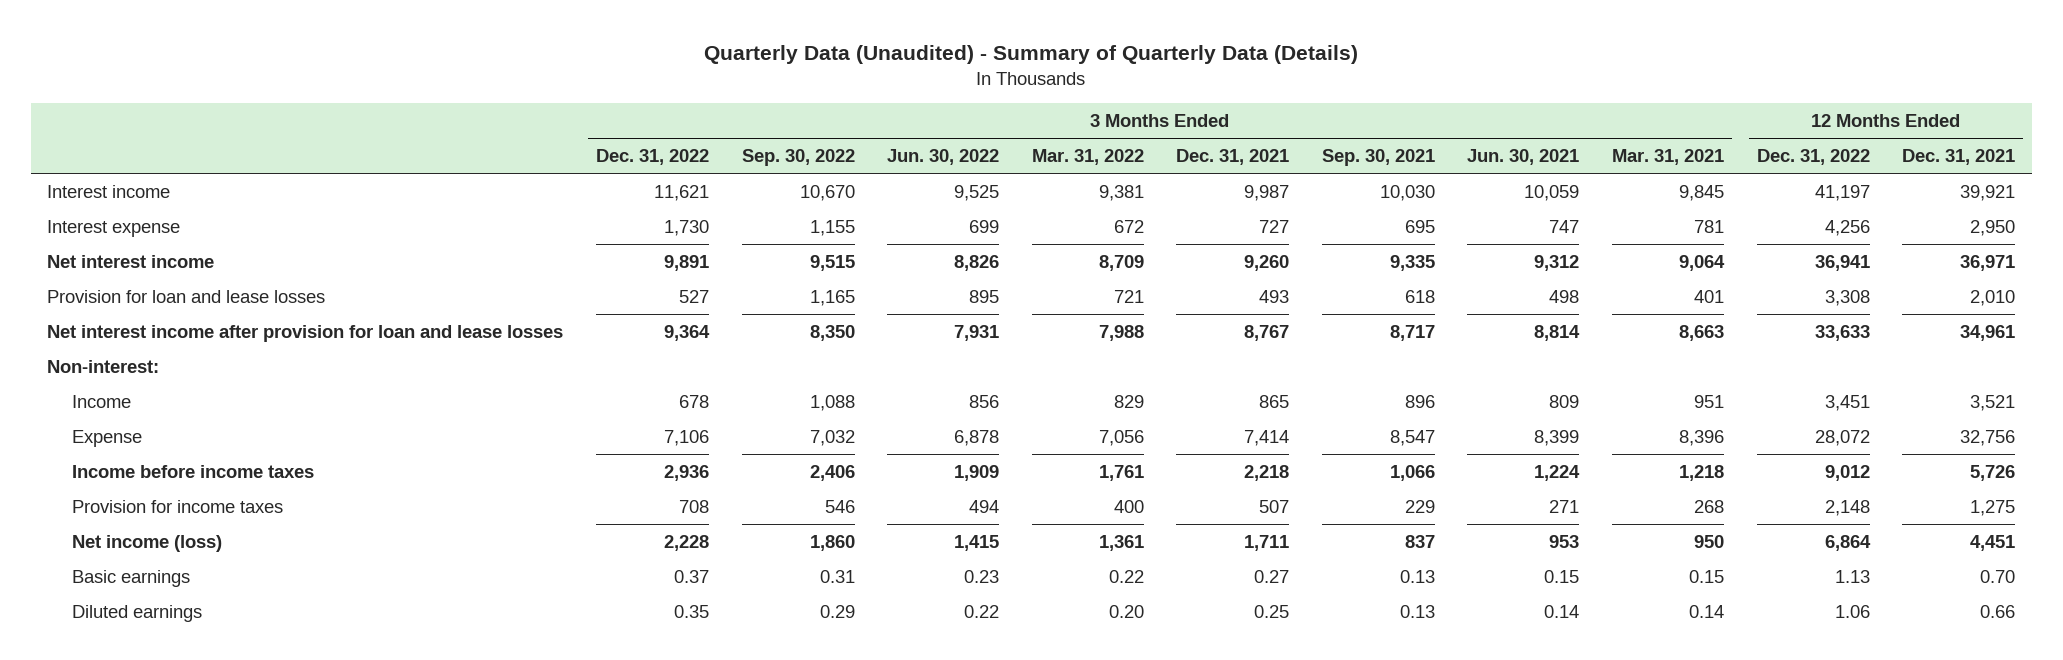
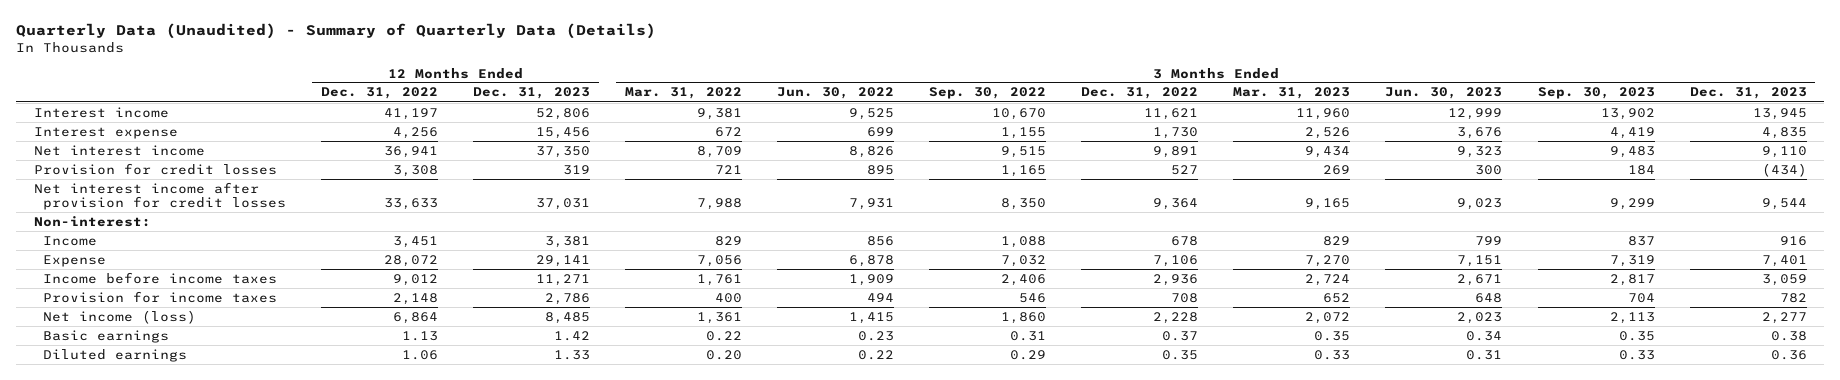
[1176,148,1290,165] Dec. 31, 2021 -> none
[1321,148,1435,166] Sep. 30, 2021 -> none
[1467,148,1580,165] Jun. 30, 2021 -> none
[1612,148,1725,165] Mar. 31, 2021 -> none
[1902,148,2016,165] Dec. 31, 2021 -> none
none -> [473,87,591,100] Dec. 31, 2023
none -> [1233,87,1351,100] Mar. 31, 2023
none -> [1385,87,1503,100] Jun. 30, 2023
none -> [1537,87,1655,100] Sep. 30, 2023
none -> [1689,87,1807,100] Dec. 31, 2023
[47,289,326,303] Provision for loan and lease losses -> [33,162,277,175] Provision for credit losses
[47,324,564,342] Net interest income after provision for loan and lease losses -> [33,181,287,210] Net interest income after provision for credit losses

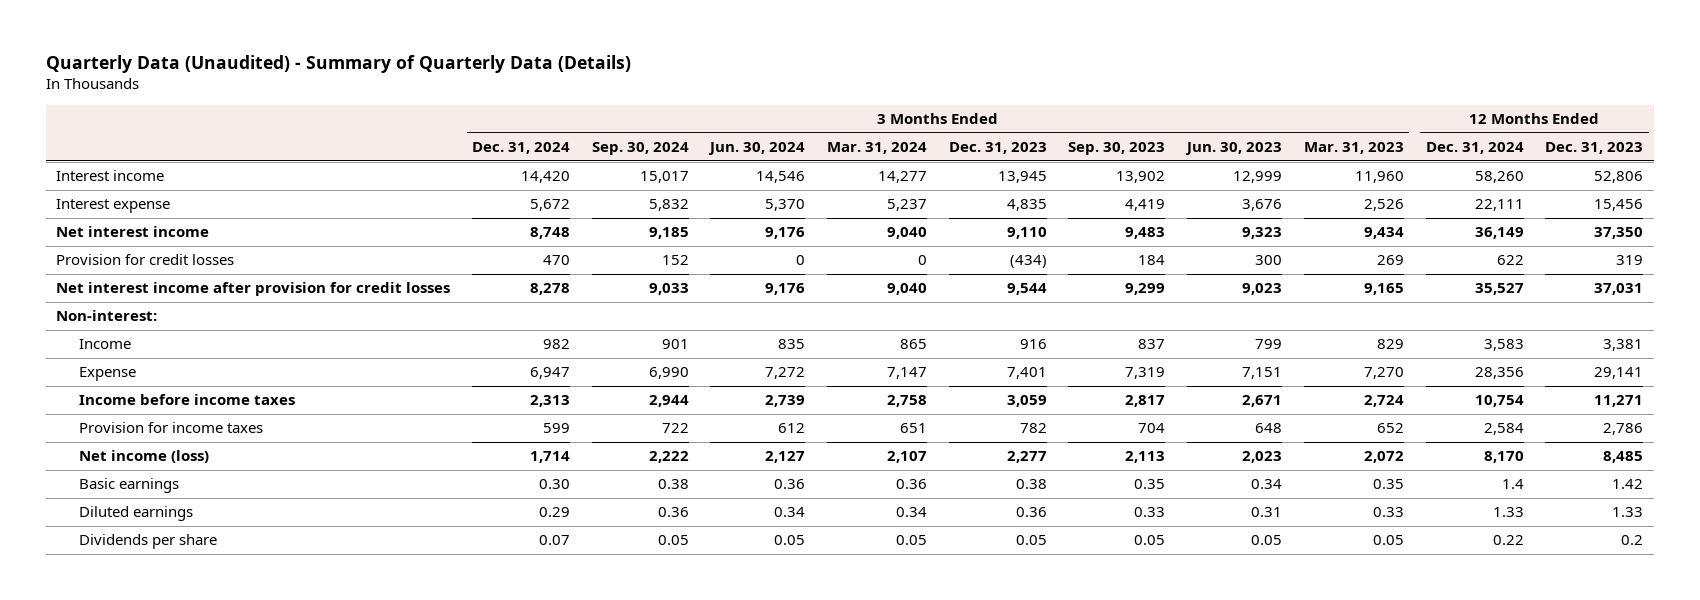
[321,87,439,100] Dec. 31, 2022 -> none
[625,87,743,100] Mar. 31, 2022 -> none
[777,87,895,100] Jun. 30, 2022 -> none
[929,87,1047,100] Sep. 30, 2022 -> none
[1081,87,1199,100] Dec. 31, 2022 -> none
none -> [472,142,571,155] Dec. 31, 2024
none -> [591,142,689,156] Sep. 30, 2024
none -> [708,142,806,156] Jun. 30, 2024
none -> [827,142,928,155] Mar. 31, 2024
none -> [1425,142,1524,155] Dec. 31, 2024
none -> [79,534,218,550] Dividends per share

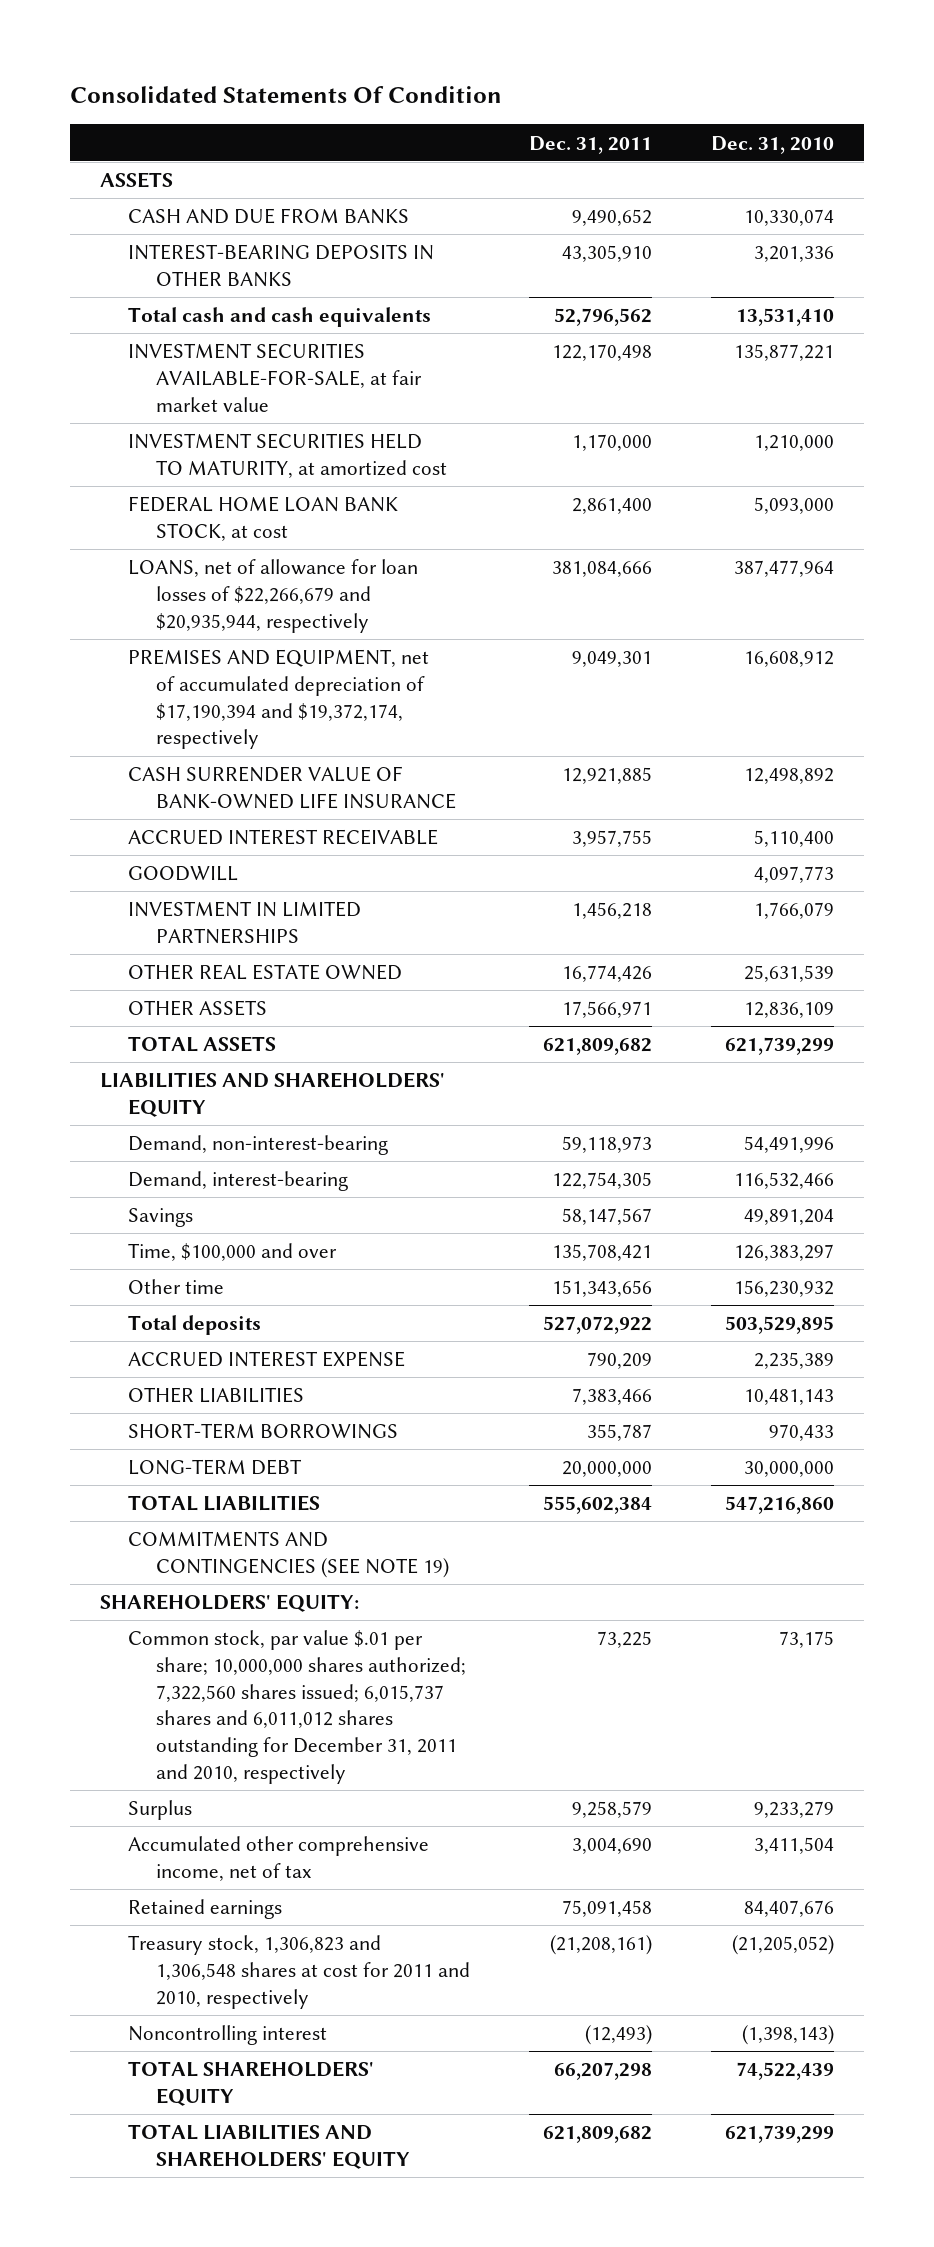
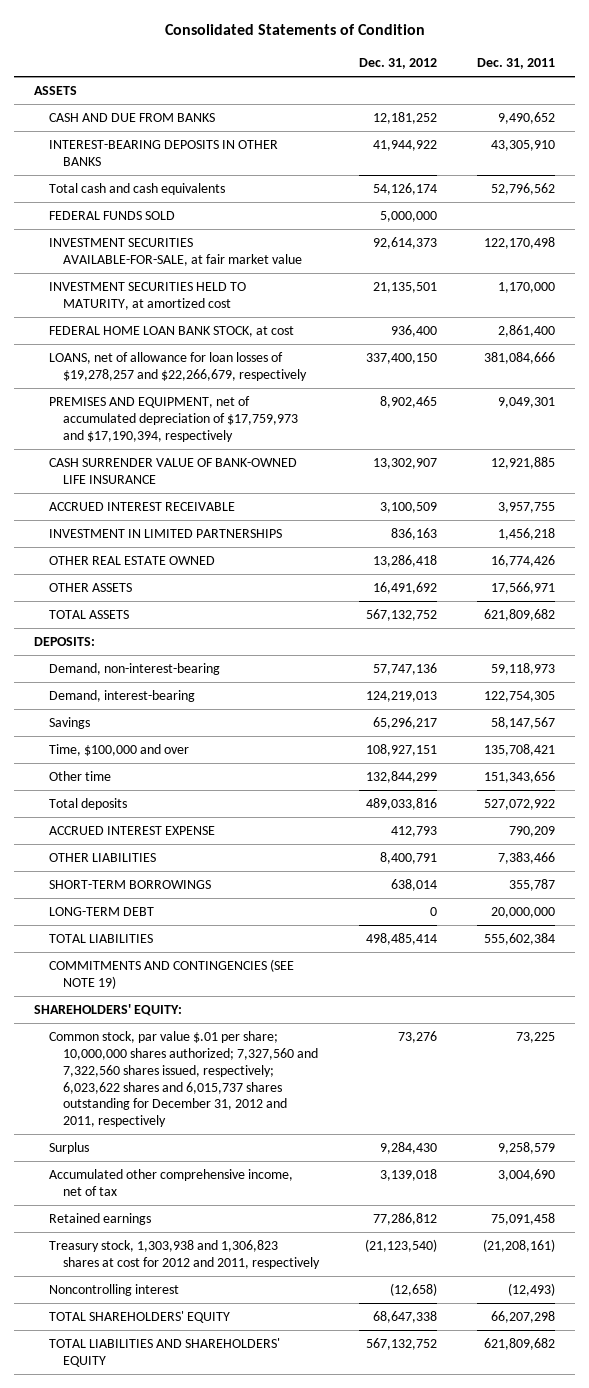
[70,86,503,104] Consolidated Statements Of Condition -> [164,24,425,36] Consolidated Statements of Condition
[711,135,835,154] Dec. 31, 2010 -> none
none -> [359,58,438,70] Dec. 31, 2012
none -> [48,211,175,221] FEDERAL FUNDS SOLD
[128,559,419,633] LOANS, net of allowance for loan losses of $22,266,679 and $20,935,944, respectively -> [48,352,307,381] LOANS, net of allowance for loan losses of $19,278,257 and $22,266,679, respectively
[128,649,430,750] PREMISES AND EQUIPMENT, net of accumulated depreciation of $17,190,394 and $19,372,174, respectively -> [48,396,298,442] PREMISES AND EQUIPMENT, net of accumulated depreciation of $17,759,973 and $17,190,394, respectively
[128,866,239,882] GOODWILL -> none
[99,1072,445,1117] LIABILITIES AND SHAREHOLDERS' EQUITY -> none
none -> [34,637,96,647] DEPOSITS:
[128,1630,467,1784] Common stock, par value $.01 per share; 10,000,000 shares authorized; 7,322,560 shares issued; 6,015,737 shares and 6,011,012 shares outstanding for December 31, 2011 and 2010, respectively -> [48,1031,318,1128] Common stock, par value $.01 per share; 10,000,000 shares authorized; 7,327,560 and 7,322,560 shares issued, respectively; 6,023,622 shares and 6,015,737 shares outstanding for December 31, 2012 and 2011, respectively
[128,1935,471,2009] Treasury stock, 1,306,823 and 1,306,548 shares at cost for 2011 and 2010, respectively -> [48,1240,320,1269] Treasury stock, 1,303,938 and 1,306,823 shares at cost for 2012 and 2011, respectively

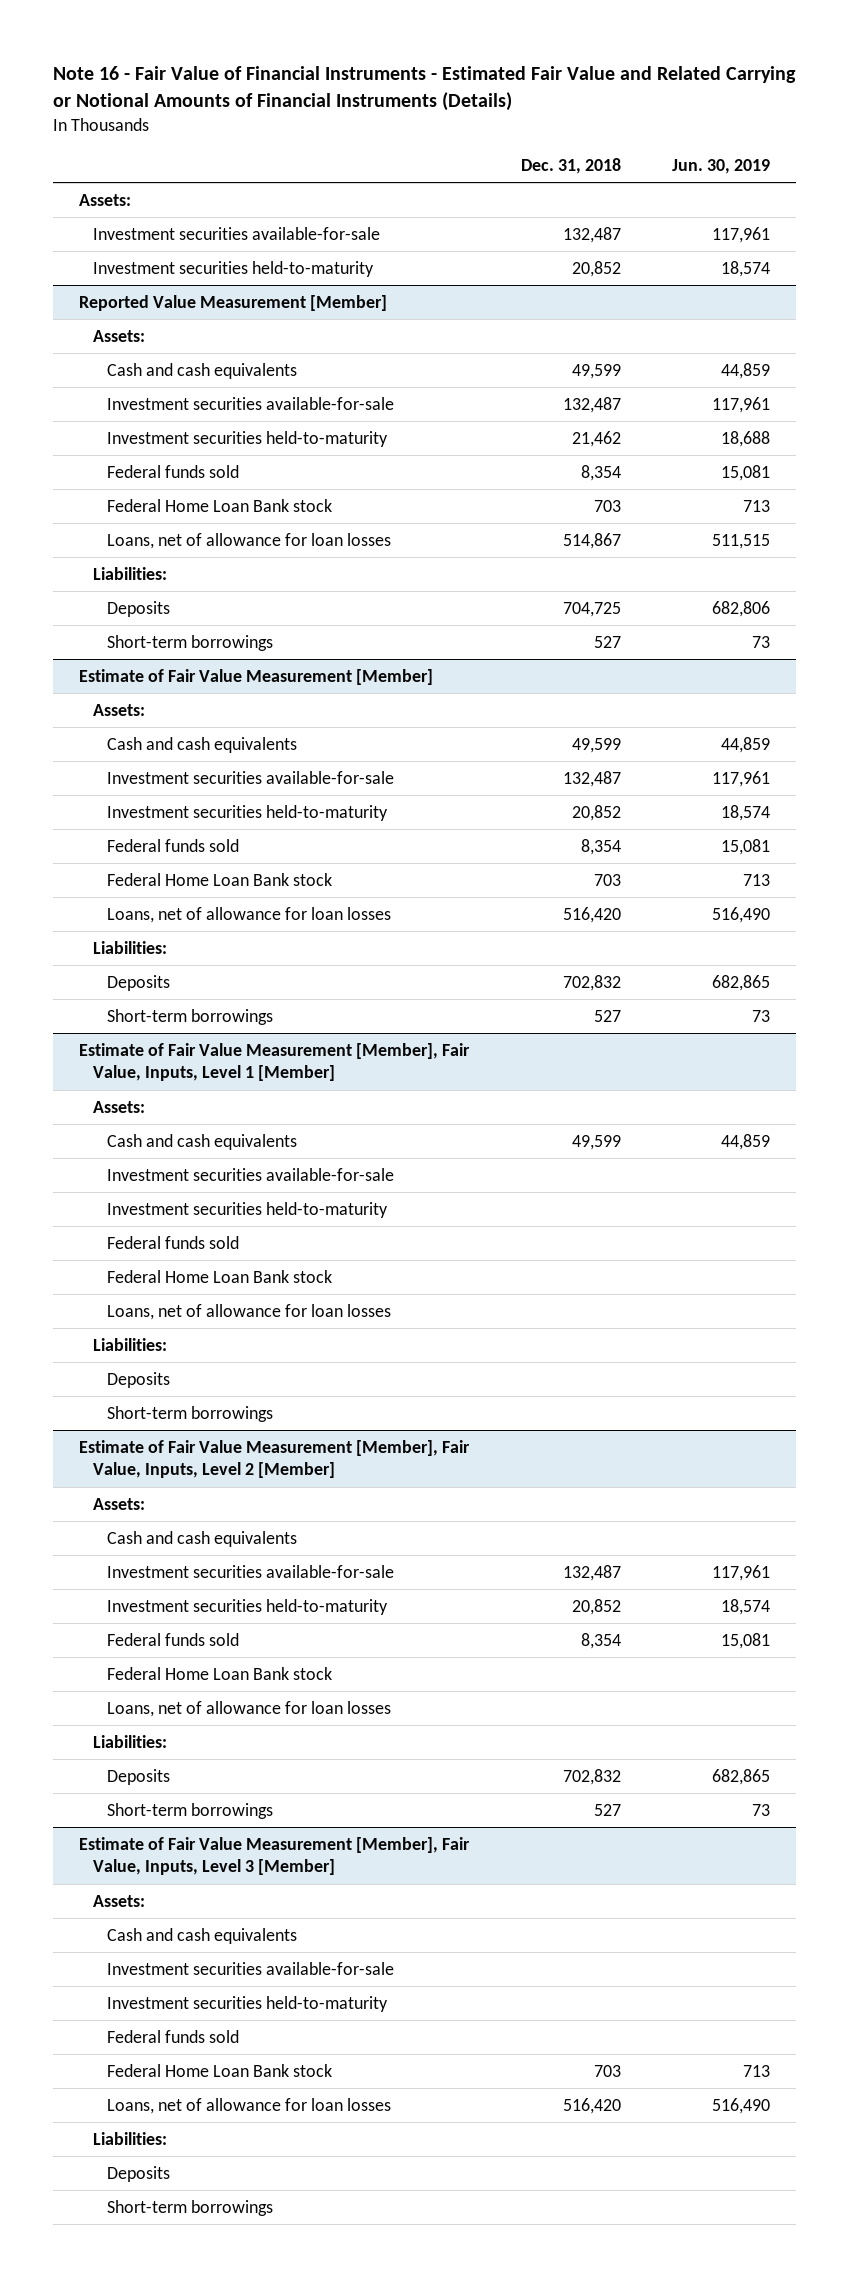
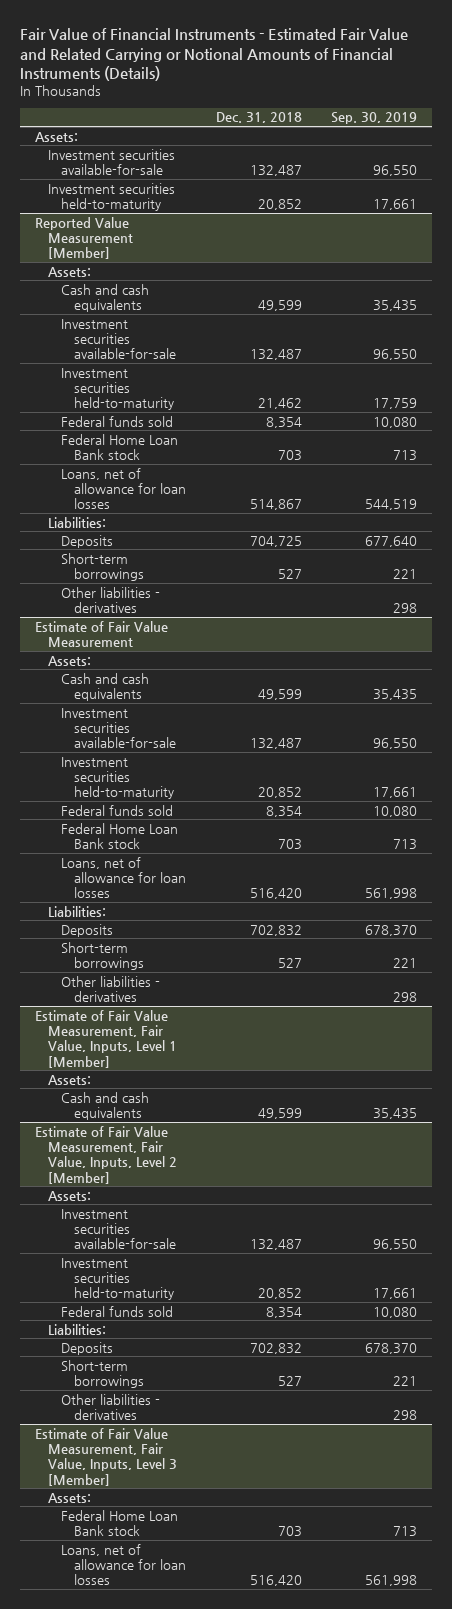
[52,65,796,112] Note 16 - Fair Value of Financial Instruments - Estimated Fair Value and Related Carrying or Notional Amounts of Financial Instruments (Details) -> [19,28,408,82] Fair Value of Financial Instruments - Estimated Fair Value and Related Carrying or Notional Amounts of Financial Instruments (Details)
[672,159,771,175] Jun. 30, 2019 -> none
none -> [331,112,418,125] Sep. 30, 2019
none -> [61,586,161,613] Other liabilities - derivatives
[78,668,433,685] Estimate of Fair Value Measurement [Member] -> [34,620,168,647] Estimate of Fair Value Measurement
none -> [61,975,161,1002] Other liabilities - derivatives
[78,1042,470,1082] Estimate of Fair Value Measurement [Member], Fair Value, Inputs, Level 1 [Member] -> [34,1009,177,1068] Estimate of Fair Value Measurement, Fair Value, Inputs, Level 1 [Member]
[107,1167,395,1181] Investment securities available-for-sale -> none
[107,1201,389,1218] Investment securities held-to-maturity -> none
[107,1235,240,1249] Federal funds sold -> none
[107,1269,333,1283] Federal Home Loan Bank stock -> none
[107,1303,392,1320] Loans, net of allowance for loan losses -> none
[92,1337,167,1351] Liabilities: -> none
[107,1371,171,1388] Deposits -> none
[107,1405,274,1422] Short-term borrowings -> none
[78,1439,470,1479] Estimate of Fair Value Measurement [Member], Fair Value, Inputs, Level 2 [Member] -> [34,1125,177,1184] Estimate of Fair Value Measurement, Fair Value, Inputs, Level 2 [Member]
[107,1530,298,1547] Cash and cash equivalents -> none
[107,1666,333,1680] Federal Home Loan Bank stock -> none
[107,1700,392,1717] Loans, net of allowance for loan losses -> none
none -> [61,1393,161,1420] Other liabilities - derivatives
[78,1836,470,1876] Estimate of Fair Value Measurement [Member], Fair Value, Inputs, Level 3 [Member] -> [34,1427,177,1486] Estimate of Fair Value Measurement, Fair Value, Inputs, Level 3 [Member]
[107,1927,298,1944] Cash and cash equivalents -> none
[107,1961,395,1975] Investment securities available-for-sale -> none
[107,1995,389,2012] Investment securities held-to-maturity -> none
[107,2029,240,2043] Federal funds sold -> none
[92,2131,167,2145] Liabilities: -> none
[107,2165,171,2182] Deposits -> none
[107,2199,274,2216] Short-term borrowings -> none

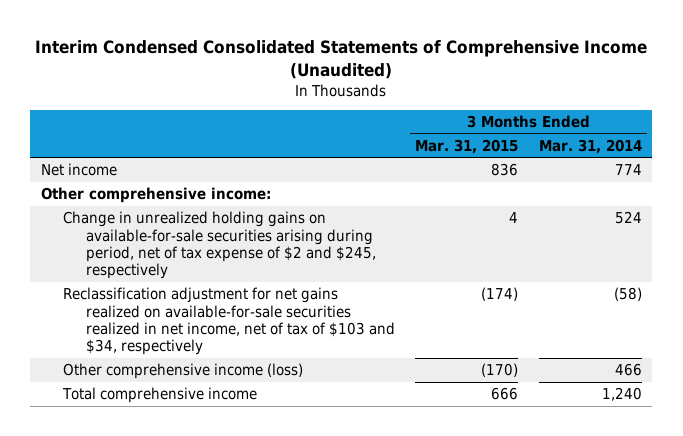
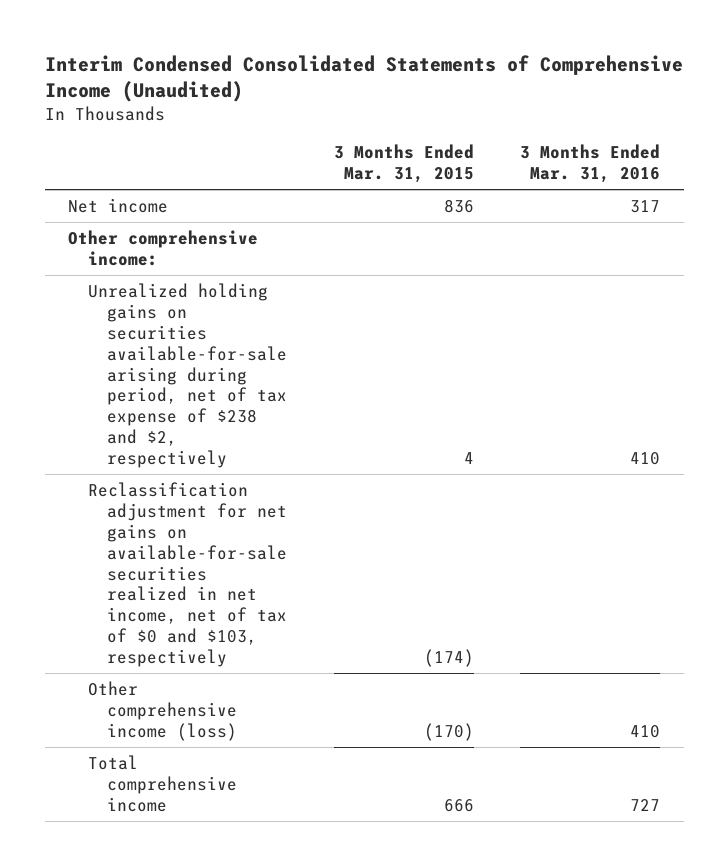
[539,138,643,154] Mar. 31, 2014 -> none
none -> [520,144,661,184] 3 Months Ended Mar. 31, 2016
[63,211,376,280] Change in unrealized holding gains on available-for-sale securities arising during period, net of tax expense of $2 and $245, respectively -> [87,282,287,469] Unrealized holding gains on securities available-for-sale arising during period, net of tax expense of $238 and $2, respectively
[63,287,395,356] Reclassification adjustment for net gains realized on available-for-sale securities realized in net income, net of tax of $103 and $34, respectively -> [87,481,287,668] Reclassification adjustment for net gains on available-for-sale securities realized in net income, net of tax of $0 and $103, respectively

